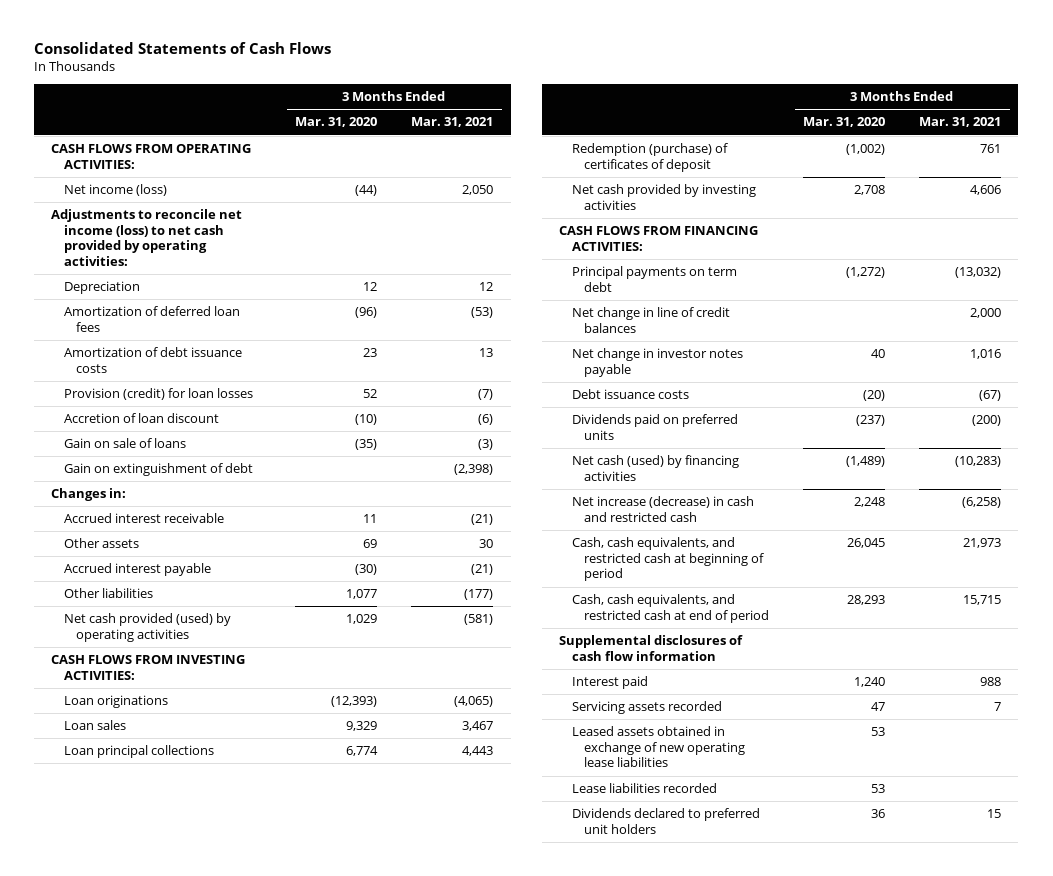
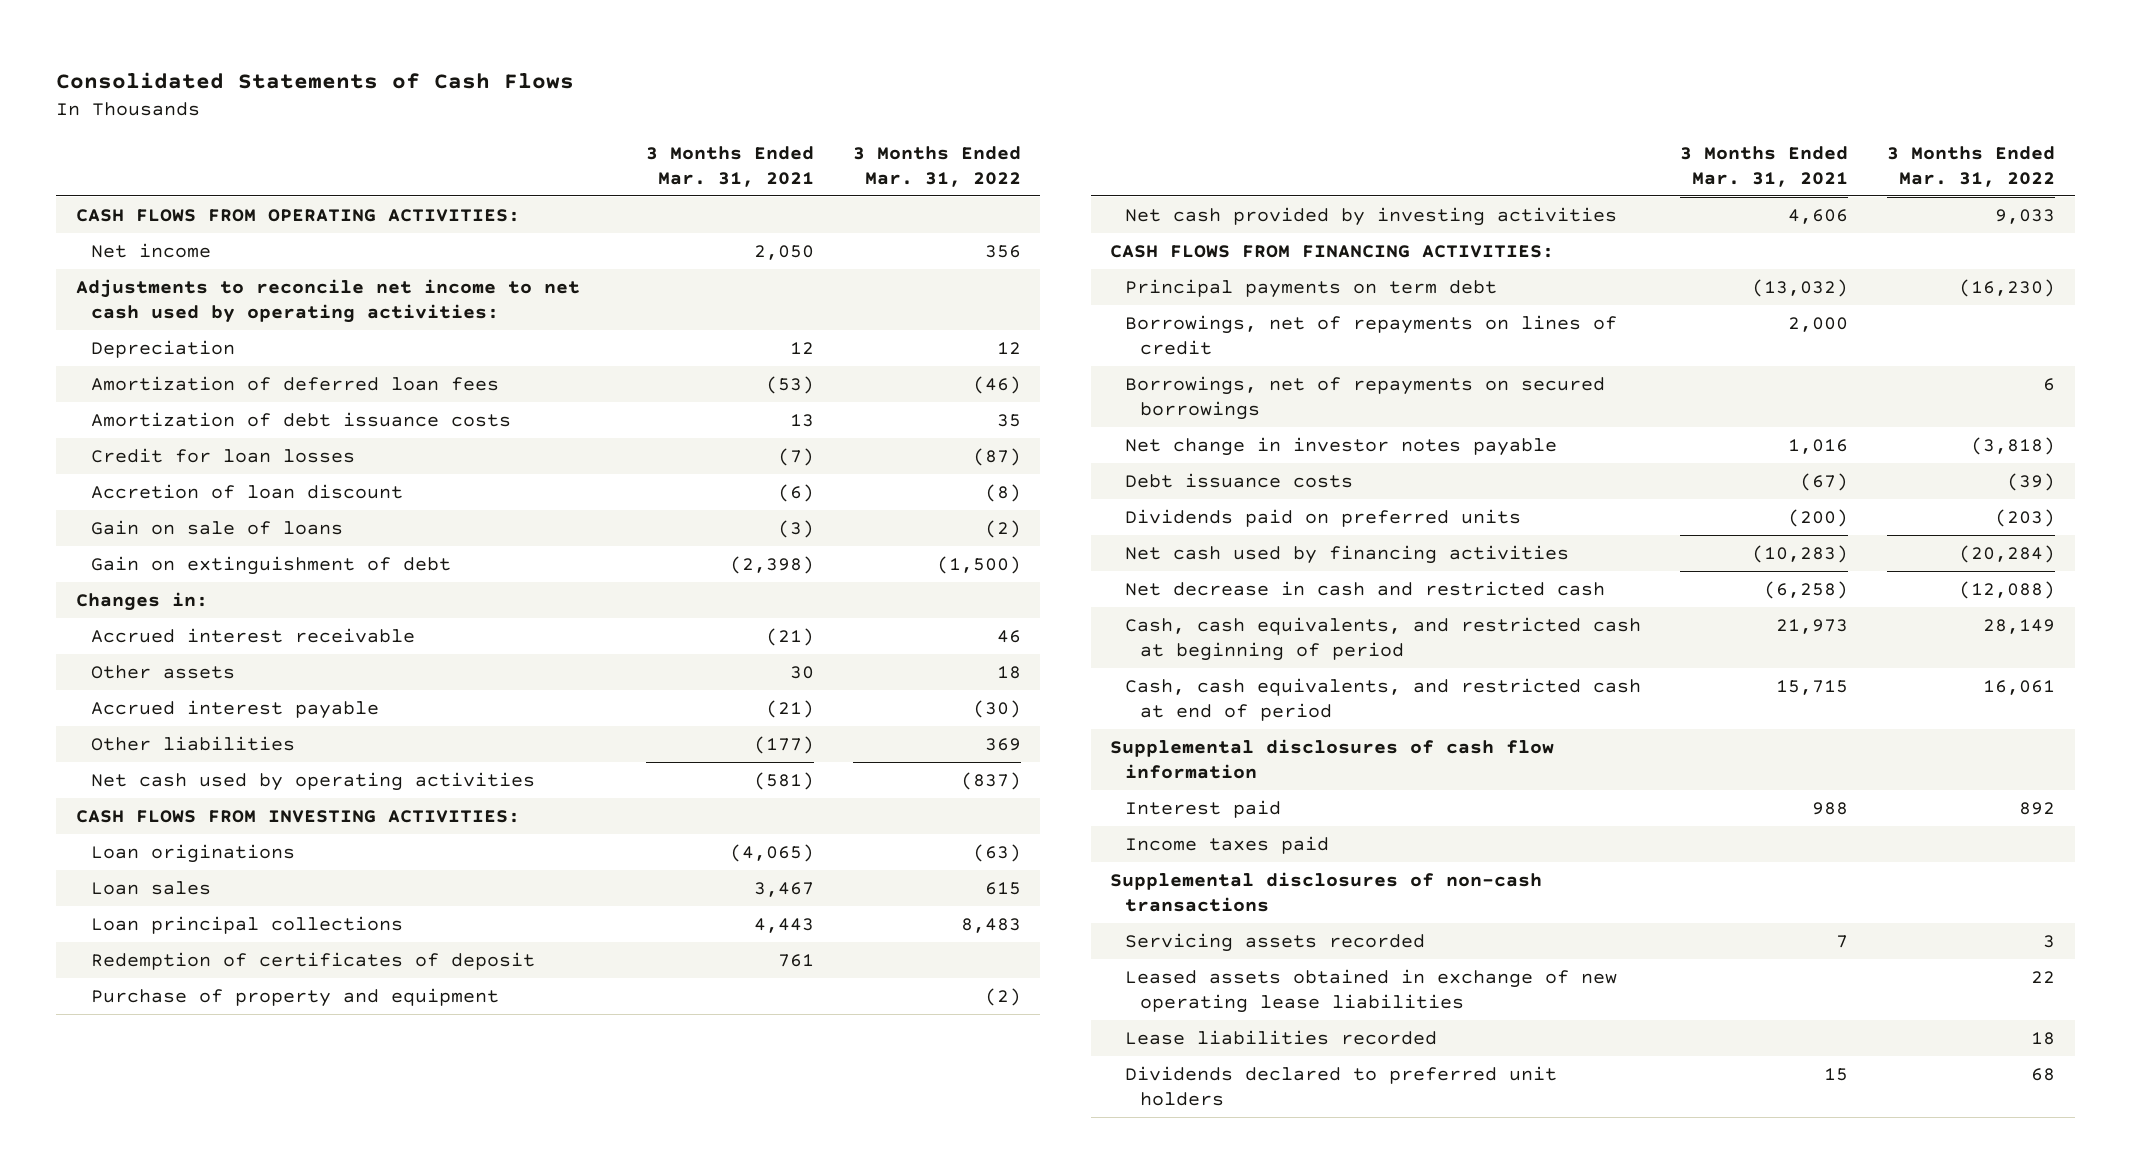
[295,117,378,128] Mar. 31, 2020 -> none
none -> [852,145,1021,187] 3 Months Ended Mar. 31, 2022
[63,184,167,197] Net income (loss) -> [90,242,211,258] Net income
[51,209,243,267] Adjustments to reconcile net income (loss) to net cash provided by operating activities: -> [75,278,580,323] Adjustments to reconcile net income to net cash used by operating activities:
[63,388,253,401] Provision (credit) for loan losses -> [90,447,355,463] Credit for loan losses
[63,613,231,642] Net cash provided (used) by operating activities -> [90,771,535,791] Net cash used by operating activities
[571,143,728,172] Redemption (purchase) of certificates of deposit -> [90,951,535,970] Redemption of certificates of deposit
none -> [90,987,499,1007] Purchase of property and equipment
[571,307,730,333] Net change in line of credit balances -> [1125,314,1618,355] Borrowings, net of repayments on lines of credit
none -> [1125,375,1606,420] Borrowings, net of repayments on secured borrowings
[571,455,739,481] Net cash (used) by financing activities -> [1125,544,1570,564] Net cash used by financing activities
[571,496,754,522] Net increase (decrease) in cash and restricted cash -> [1125,580,1606,596] Net decrease in cash and restricted cash
none -> [1125,835,1330,854] Income taxes paid
none -> [1110,871,1543,912] Supplemental disclosures of non-cash transactions

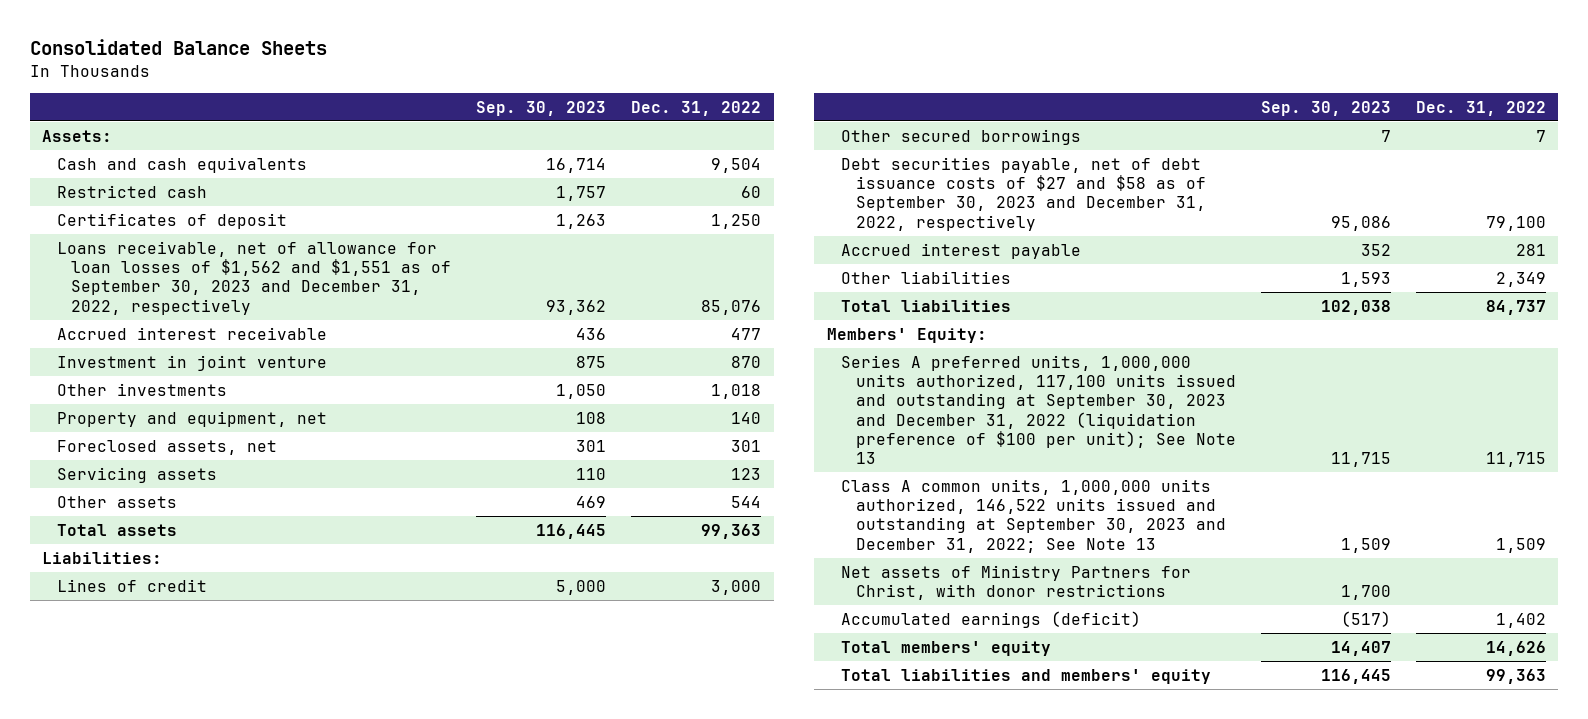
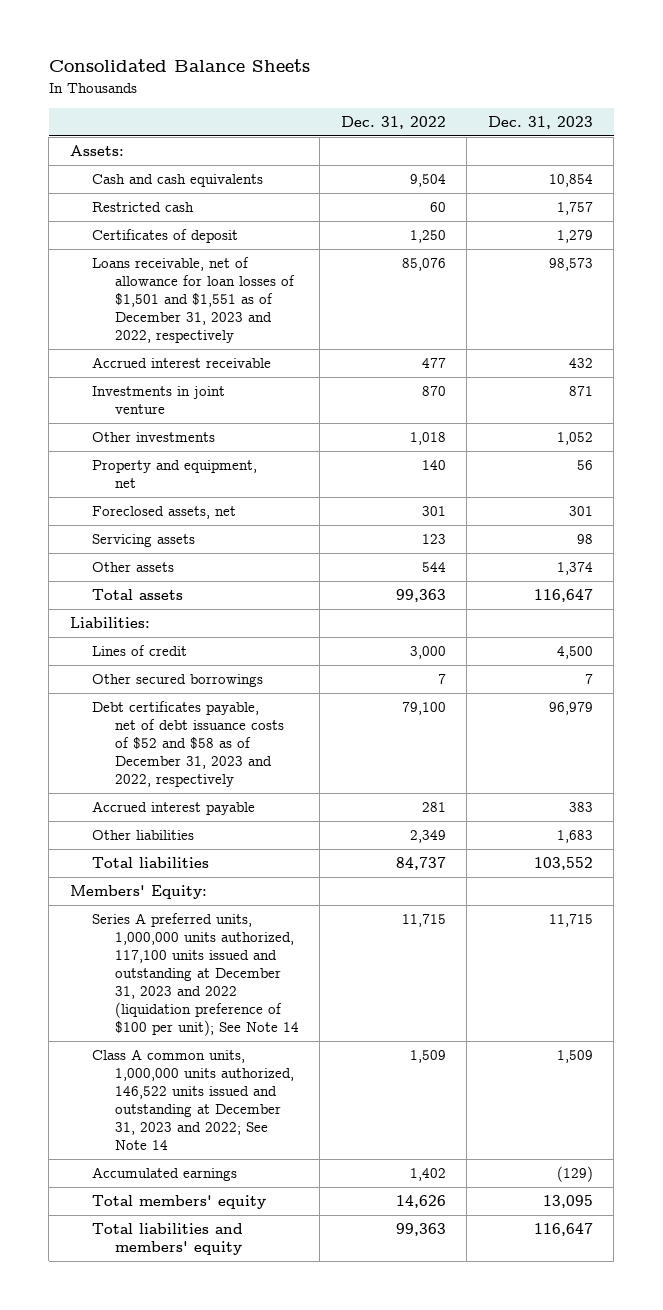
[476,100,607,116] Sep. 30, 2023 -> none
none -> [487,115,593,129] Dec. 31, 2023
[56,240,452,315] Loans receivable, net of allowance for loan losses of $1,562 and $1,551 as of September 30, 2023 and December 31, 2022, respectively -> [92,257,295,344] Loans receivable, net of allowance for loan losses of $1,501 and $1,551 as of December 31, 2023 and 2022, respectively
[56,354,327,371] Investment in joint venture -> [92,386,226,415] Investments in joint venture
[841,156,1206,231] Debt securities payable, net of debt issuance costs of $27 and $58 as of September 30, 2023 and December 31, 2022, respectively -> [92,701,284,788] Debt certificates payable, net of debt issuance costs of $52 and $58 as of December 31, 2023 and 2022, respectively
[841,564,1192,601] Net assets of Ministry Partners for Christ, with donor restrictions -> none
[841,354,1236,464] Series A preferred units, 1,000,000 units authorized, 117,100 units issued and outstanding at September 30, 2023 and December 31, 2022 (liquidation preference of $100 per unit); See Note 13 -> [92,913,299,1037] Series A preferred units, 1,000,000 units authorized, 117,100 units issued and outstanding at December 31, 2023 and 2022 (liquidation preference of $100 per unit); See Note 14
[841,478,1226,553] Class A common units, 1,000,000 units authorized, 146,522 units issued and outstanding at September 30, 2023 and December 31, 2022; See Note 13 -> [92,1049,294,1151] Class A common units, 1,000,000 units authorized, 146,522 units issued and outstanding at December 31, 2023 and 2022; See Note 14
[841,610,1142,628] Accumulated earnings (deficit) -> [92,1167,238,1182] Accumulated earnings

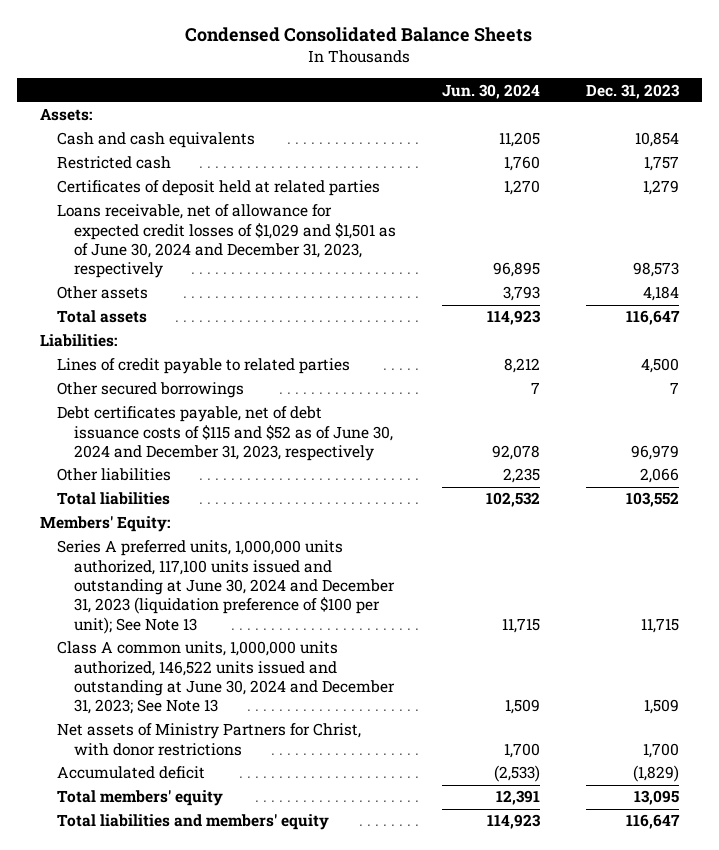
[48,59,310,73] Consolidated Balance Sheets -> [185,27,533,43] Condensed Consolidated Balance Sheets
[340,115,446,129] Dec. 31, 2022 -> none
none -> [441,83,540,99] Jun. 30, 2024
[92,357,272,369] Accrued interest receivable -> none
[92,386,226,415] Investments in joint venture -> none
[92,432,216,443] Other investments -> none
[92,460,258,489] Property and equipment, net -> none
[92,506,237,520] Foreclosed assets, net -> none
[92,534,196,548] Servicing assets -> none
[92,229,239,244] Certificates of deposit -> [56,180,380,197] Certificates of deposit held at related parties
[92,257,295,344] Loans receivable, net of allowance for loan losses of $1,501 and $1,551 as of December 31, 2023 and 2022, respectively -> [56,204,396,279] Loans receivable, net of allowance for expected credit losses of $1,029 and $1,501 as of June 30, 2024 and December 31, 2023, respectively
[556,562,593,576] 1,374 -> [642,286,679,302] 4,184
[92,645,188,657] Lines of credit -> [56,358,350,375] Lines of credit payable to related parties
[92,801,256,816] Accrued interest payable -> none
[92,701,284,788] Debt certificates payable, net of debt issuance costs of $52 and $58 as of December 31, 2023 and 2022, respectively -> [56,406,393,462] Debt certificates payable, net of debt issuance costs of $115 and $52 as of June 30, 2024 and December 31, 2023, respectively
[556,830,593,844] 1,683 -> [639,468,679,484] 2,066
[92,913,299,1037] Series A preferred units, 1,000,000 units authorized, 117,100 units issued and outstanding at December 31, 2023 and 2022 (liquidation preference of $100 per unit); See Note 14 -> [56,540,395,634] Series A preferred units, 1,000,000 units authorized, 117,100 units issued and outstanding at June 30, 2024 and December 31, 2023 (liquidation preference of $100 per unit); See Note 13
[92,1049,294,1151] Class A common units, 1,000,000 units authorized, 146,522 units issued and outstanding at December 31, 2023 and 2022; See Note 14 -> [56,641,395,715] Class A common units, 1,000,000 units authorized, 146,522 units issued and outstanding at June 30, 2024 and December 31, 2023; See Note 13
none -> [56,723,361,756] Net assets of Ministry Partners for Christ, with donor restrictions
[92,1167,238,1182] Accumulated earnings -> [56,766,205,780] Accumulated deficit
[556,1166,593,1183] (129) -> [632,765,679,783] (1,829)

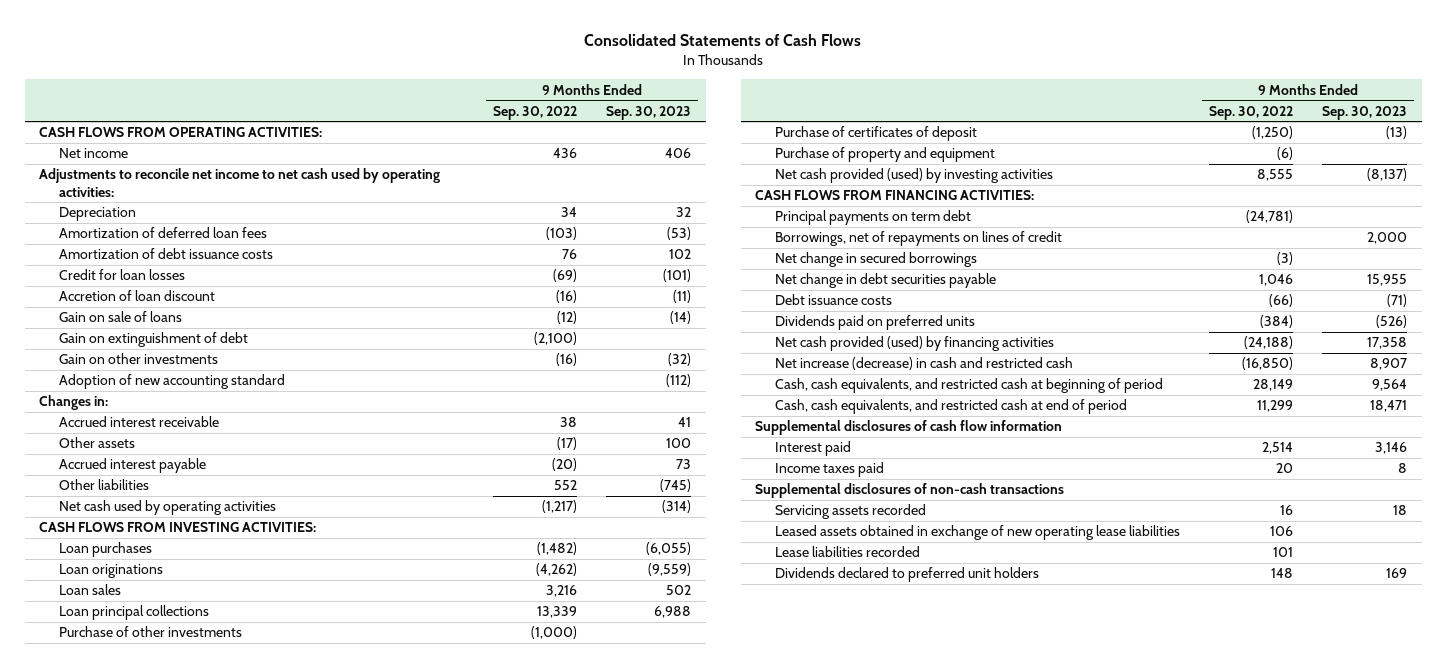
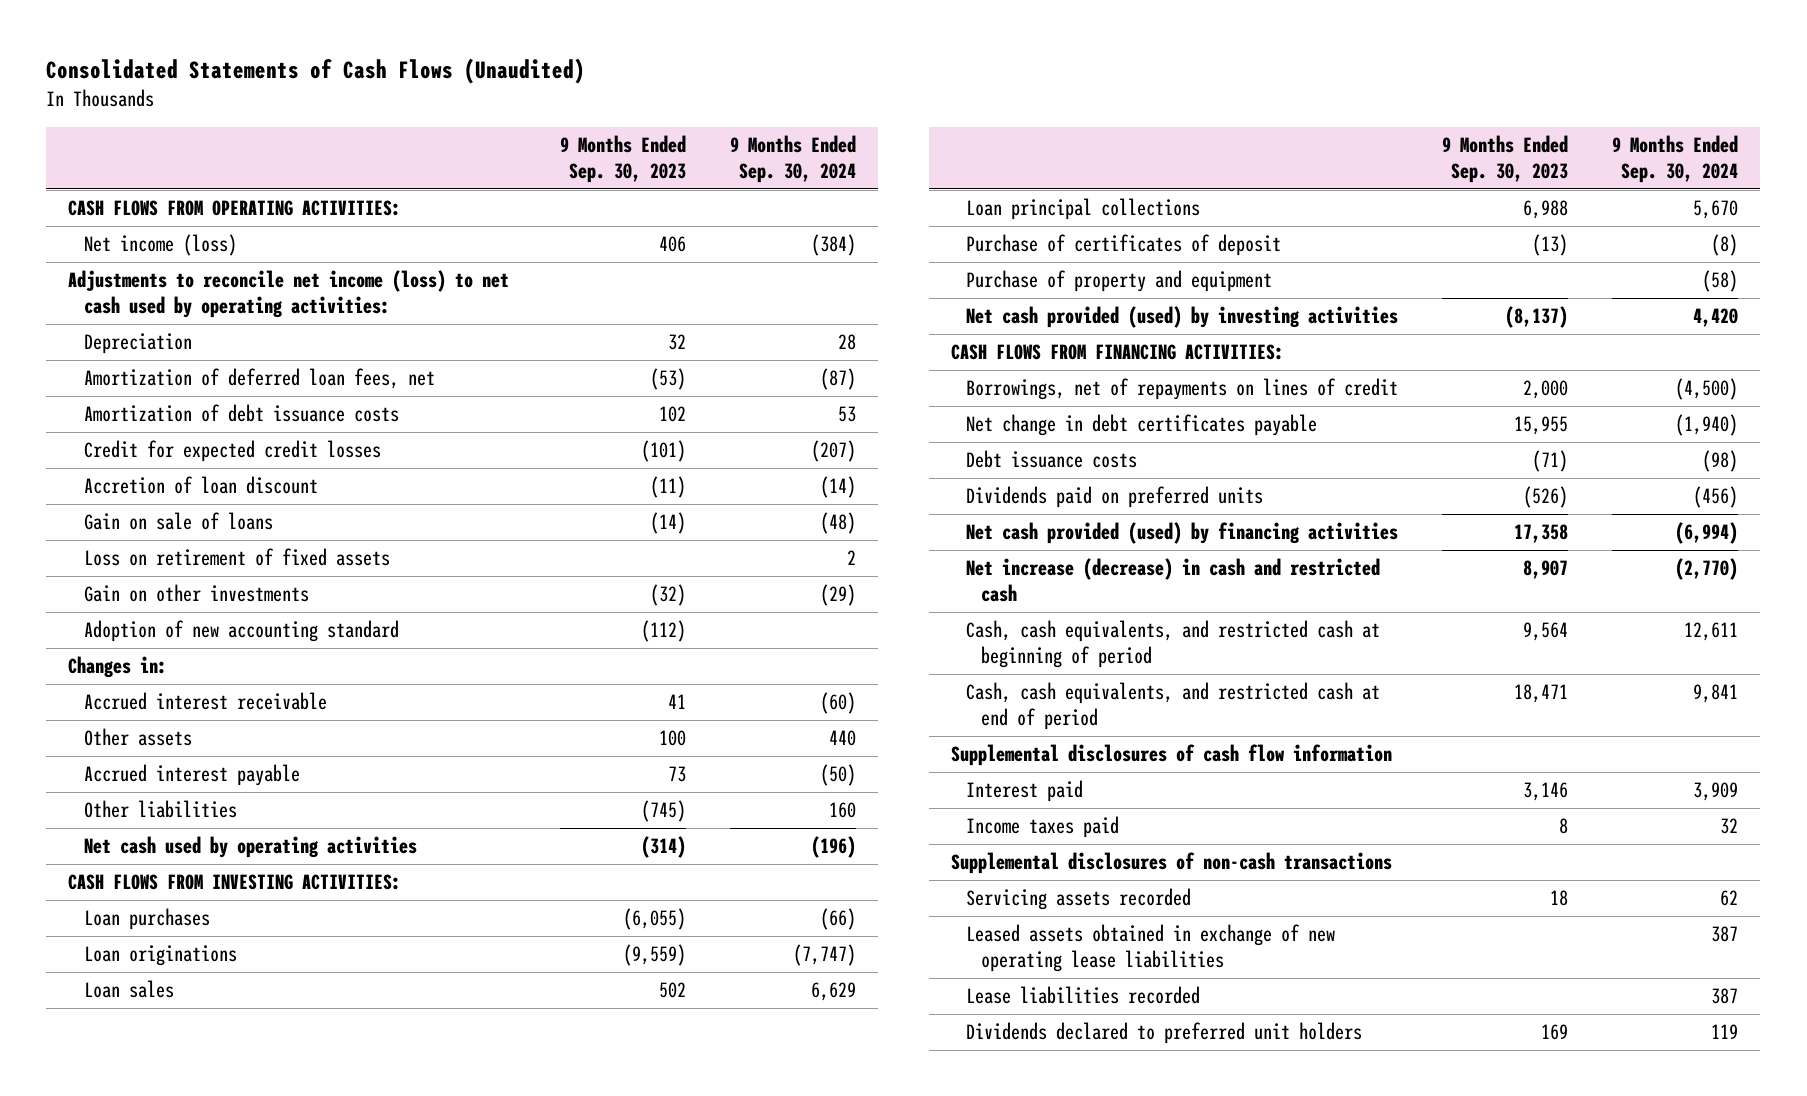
[584,34,862,47] Consolidated Statements of Cash Flows -> [46,58,586,85] Consolidated Statements of Cash Flows (Unaudited)
[493,105,578,120] Sep. 30, 2022 -> none
none -> [729,134,856,183] 9 Months Ended Sep. 30, 2024
[59,148,129,159] Net income -> [83,234,237,257] Net income (loss)
[39,168,441,197] Adjustments to reconcile net income to net cash used by operating activities: -> [68,270,510,319] Adjustments to reconcile net income (loss) to net cash used by operating activities:
[59,227,268,239] Amortization of deferred loan fees -> [83,368,435,390] Amortization of deferred loan fees, net
[59,269,186,281] Credit for loan losses -> [83,440,381,463] Credit for expected credit losses
[59,332,249,348] Gain on extinguishment of debt -> none
none -> [83,548,390,567] Loss on retirement of fixed assets
[59,626,243,638] Purchase of other investments -> none
[775,210,972,226] Principal payments on term debt -> none
[775,252,978,268] Net change in secured borrowings -> none
[775,273,997,289] Net change in debt securities payable -> [966,414,1318,437] Net change in debt certificates payable

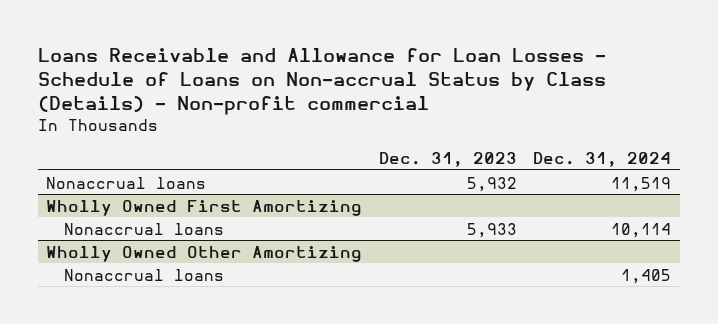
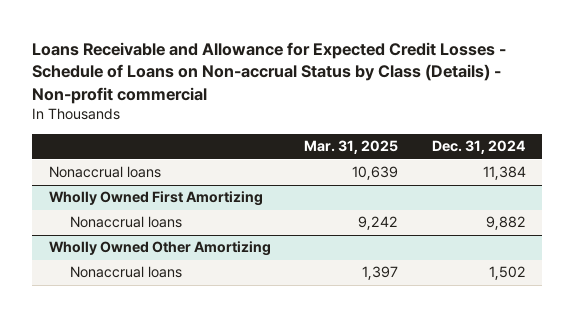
[37,48,606,116] Loans Receivable and Allowance for Loan Losses - Schedule of Loans on Non-accrual Status by Class (Details) - Non-profit commercial -> [32,41,507,104] Loans Receivable and Allowance for Expected Credit Losses - Schedule of Loans on Non-accrual Status by Class (Details) - Non-profit commercial
[378,152,517,168] Dec. 31, 2023 -> none
none -> [304,140,399,155] Mar. 31, 2025
[611,176,672,192] 11,519 -> [482,166,526,181] 11,384
[611,222,672,238] 10,114 -> [485,216,526,231] 9,882
[621,268,672,284] 1,405 -> [488,266,526,281] 1,502

